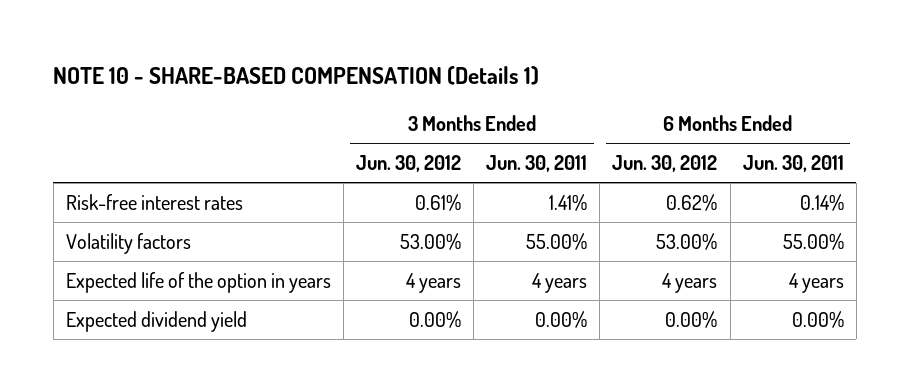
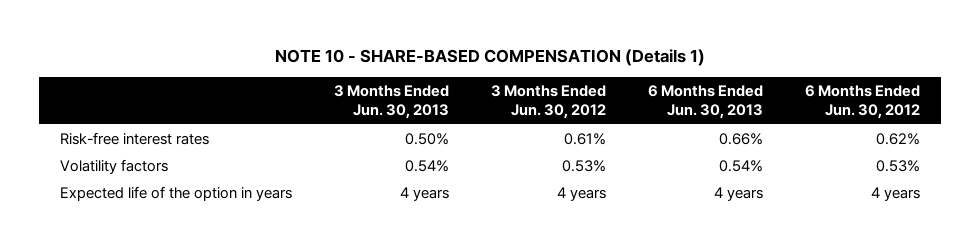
[486,155,588,173] Jun. 30, 2011 -> none
[742,155,844,173] Jun. 30, 2011 -> none
none -> [333,84,449,120] 3 Months Ended Jun. 30, 2013
none -> [647,84,763,120] 6 Months Ended Jun. 30, 2013
[400,232,462,250] 53.00% -> [561,159,606,172] 0.53%
[656,232,718,250] 53.00% -> [875,159,920,172] 0.53%
[65,310,247,332] Expected dividend yield -> none

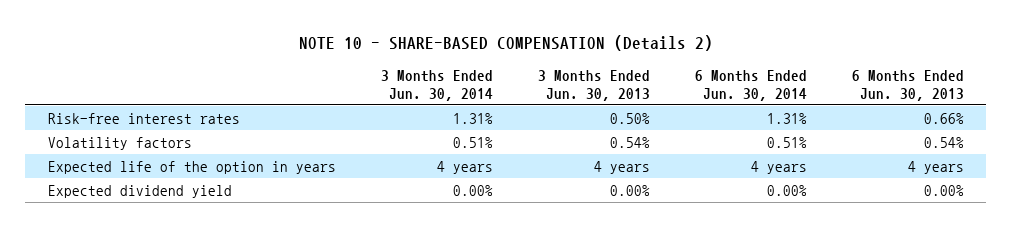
[274,49,705,67] NOTE 10 - SHARE-BASED COMPENSATION (Details 1) -> [298,35,713,52] NOTE 10 - SHARE-BASED COMPENSATION (Details 2)
[490,84,606,120] 3 Months Ended Jun. 30, 2012 -> none
[804,84,920,120] 6 Months Ended Jun. 30, 2012 -> none
none -> [380,70,493,101] 3 Months Ended Jun. 30, 2014
none -> [694,70,807,101] 6 Months Ended Jun. 30, 2014
none -> [47,184,232,198] Expected dividend yield

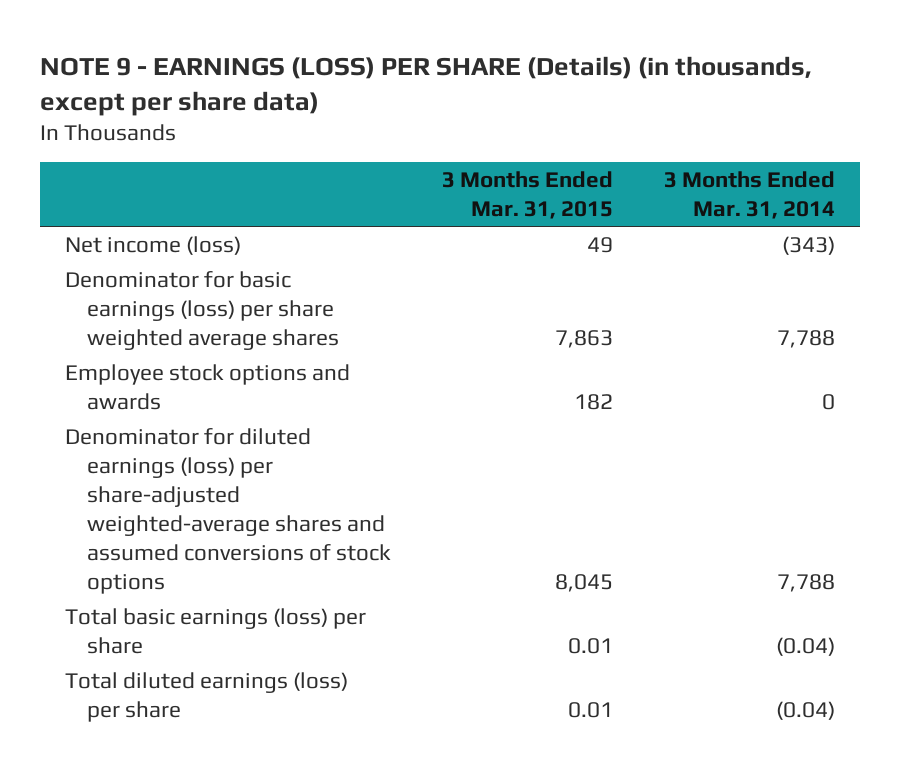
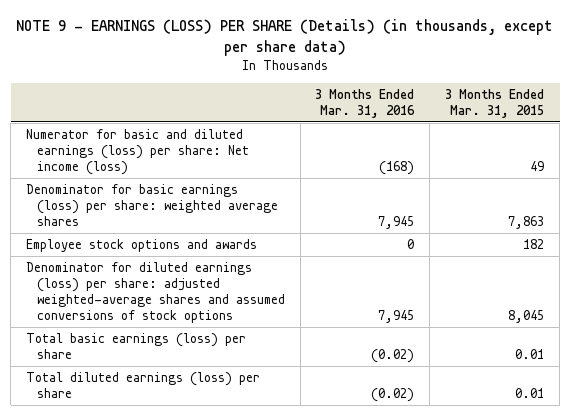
[663,170,835,220] 3 Months Ended Mar. 31, 2014 -> none
none -> [315,89,416,119] 3 Months Ended Mar. 31, 2016
[65,235,242,255] Net income (loss) -> [26,128,249,175] Numerator for basic and diluted earnings (loss) per share: Net income (loss)
[65,270,340,350] Denominator for basic earnings (loss) per share weighted average shares -> [26,183,278,226] Denominator for basic earnings (loss) per share: weighted average shares
[65,427,392,595] Denominator for diluted earnings (loss) per share-adjusted weighted-average shares and assumed conversions of stock options -> [26,261,285,323] Denominator for diluted earnings (loss) per share: adjusted weighted-average shares and assumed conversions of stock options

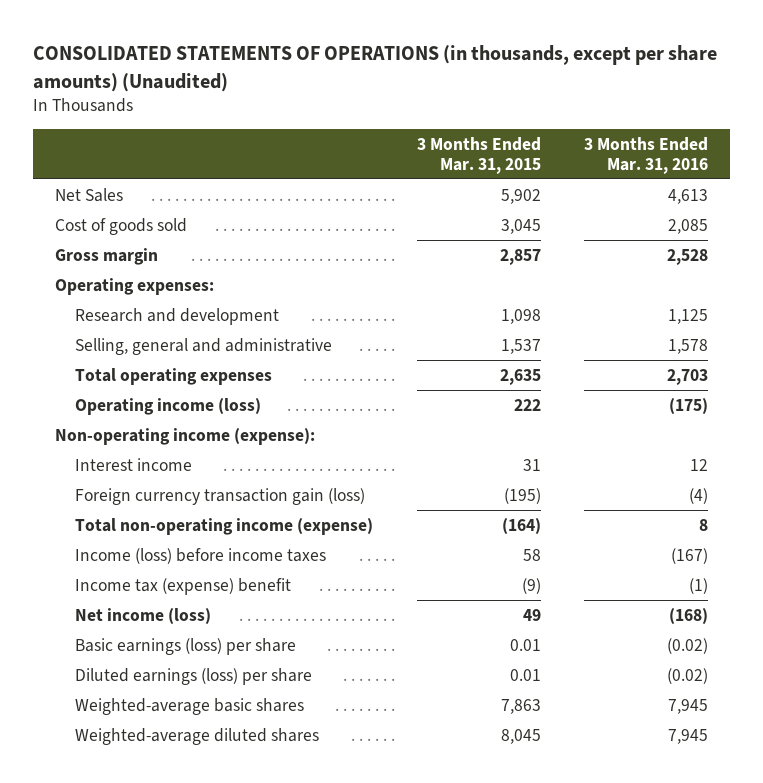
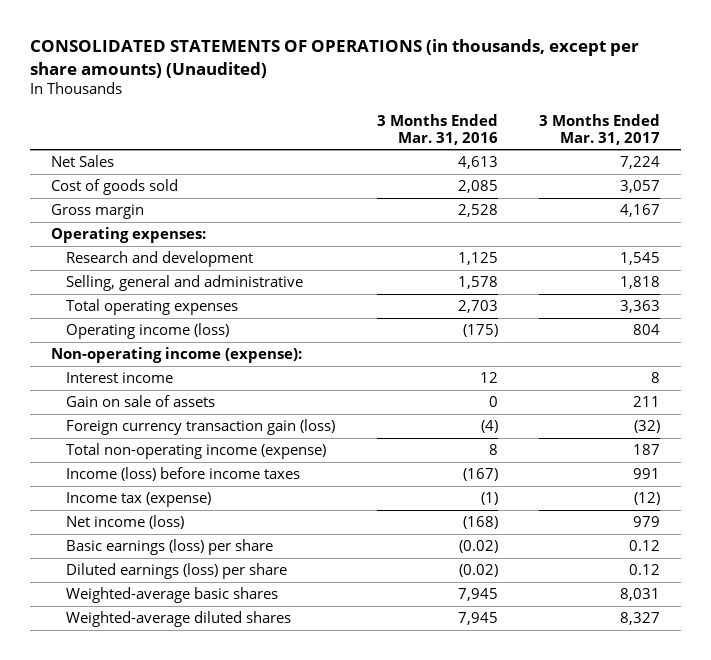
[416,136,541,174] 3 Months Ended Mar. 31, 2015 -> none
none -> [539,113,661,145] 3 Months Ended Mar. 31, 2017
none -> [66,395,216,408] Gain on sale of assets
[75,577,292,595] Income tax (expense) benefit -> [66,492,212,508] Income tax (expense)

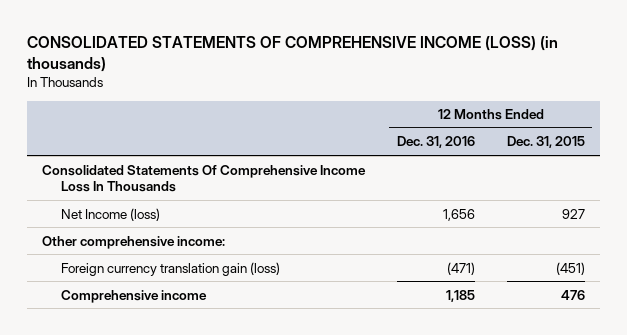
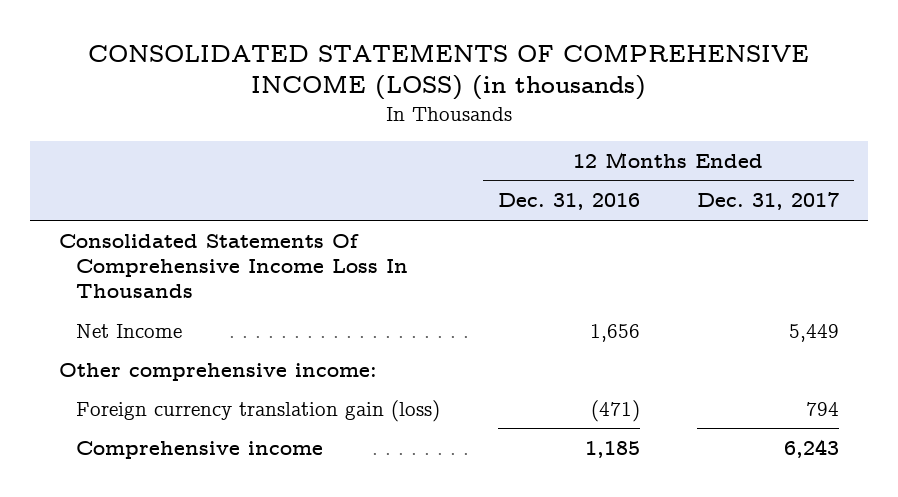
[506,136,585,149] Dec. 31, 2015 -> none
none -> [697,192,840,211] Dec. 31, 2017
[60,207,160,221] Net Income (loss) -> [76,323,183,338] Net Income

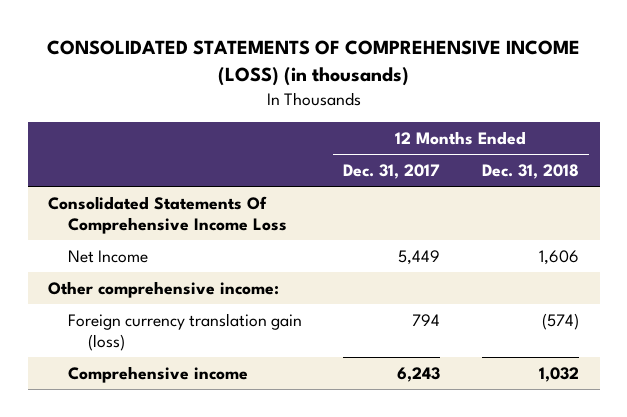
[497,193,640,211] Dec. 31, 2016 -> none
none -> [481,164,579,180] Dec. 31, 2018
[58,233,409,299] Consolidated Statements Of Comprehensive Income Loss In Thousands -> [48,195,287,234] Consolidated Statements Of Comprehensive Income Loss

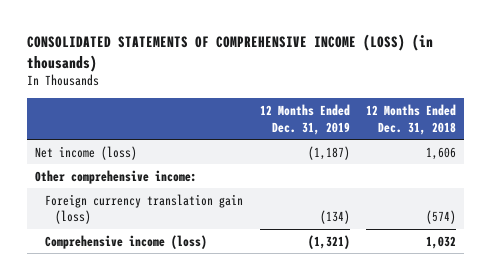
[343,164,441,180] Dec. 31, 2017 -> none
none -> [259,103,350,135] 12 Months Ended Dec. 31, 2019
[48,195,287,234] Consolidated Statements Of Comprehensive Income Loss -> none
[67,249,148,263] Net Income -> [35,145,138,160] Net income (loss)
[67,365,248,383] Comprehensive income -> [45,234,208,249] Comprehensive income (loss)

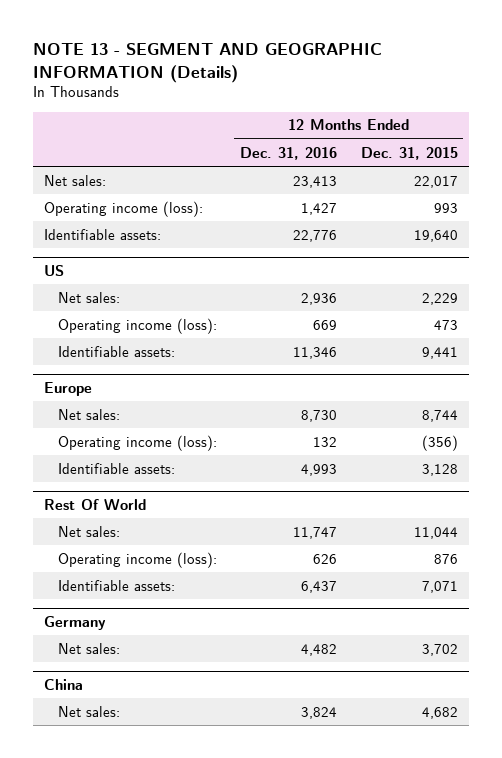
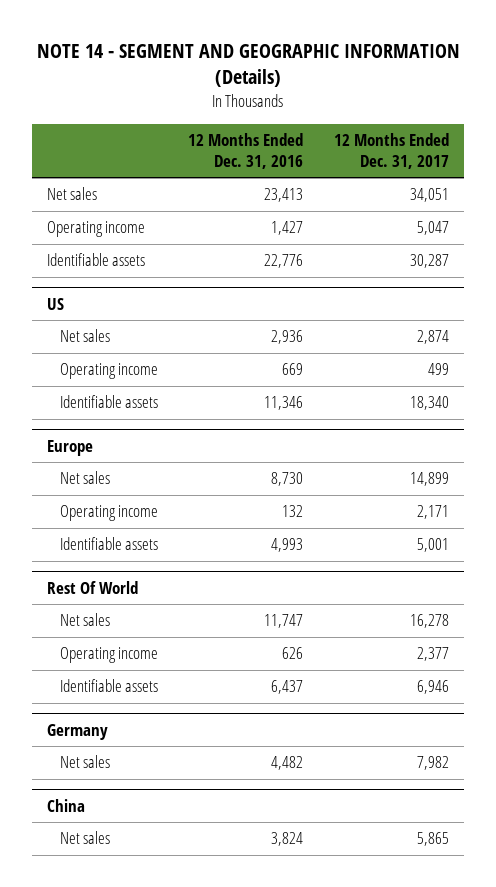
[32,43,382,83] NOTE 13 - SEGMENT AND GEOGRAPHIC INFORMATION (Details) -> [37,44,461,88] NOTE 14 - SEGMENT AND GEOGRAPHIC INFORMATION (Details)
[360,146,458,160] Dec. 31, 2015 -> none
none -> [333,133,449,169] 12 Months Ended Dec. 31, 2017
[44,174,107,186] Net sales: -> [47,187,98,201] Net sales
[44,200,204,217] Operating income (loss): -> [47,221,146,238] Operating income
[44,228,162,240] Identifiable assets: -> [47,253,146,267] Identifiable assets
[58,291,121,303] Net sales: -> [59,329,110,343] Net sales
[58,317,218,334] Operating income (loss): -> [59,363,158,380] Operating income
[58,345,176,357] Identifiable assets: -> [59,395,158,409] Identifiable assets
[58,408,121,420] Net sales: -> [59,471,110,485] Net sales
[58,434,218,451] Operating income (loss): -> [59,505,158,522] Operating income
[58,462,176,474] Identifiable assets: -> [59,537,158,551] Identifiable assets
[58,525,121,537] Net sales: -> [59,613,110,627] Net sales
[58,551,218,568] Operating income (loss): -> [59,647,158,664] Operating income
[58,579,176,591] Identifiable assets: -> [59,679,158,693] Identifiable assets
[58,642,121,654] Net sales: -> [59,755,110,769] Net sales
[58,705,121,717] Net sales: -> [59,831,110,845] Net sales

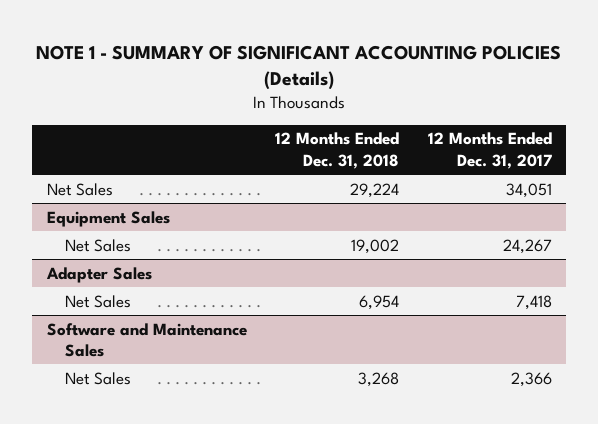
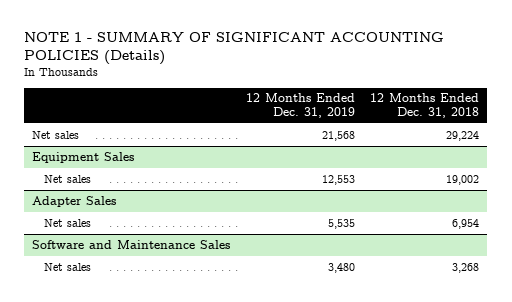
[427,132,552,169] 12 Months Ended Dec. 31, 2017 -> none
none -> [245,93,355,119] 12 Months Ended Dec. 31, 2019
[46,182,113,196] Net Sales -> [32,130,80,139] Net sales
[64,238,131,252] Net Sales -> [43,174,91,183] Net sales
[64,294,131,308] Net Sales -> [43,218,91,227] Net sales
[64,371,131,385] Net Sales -> [43,262,91,271] Net sales

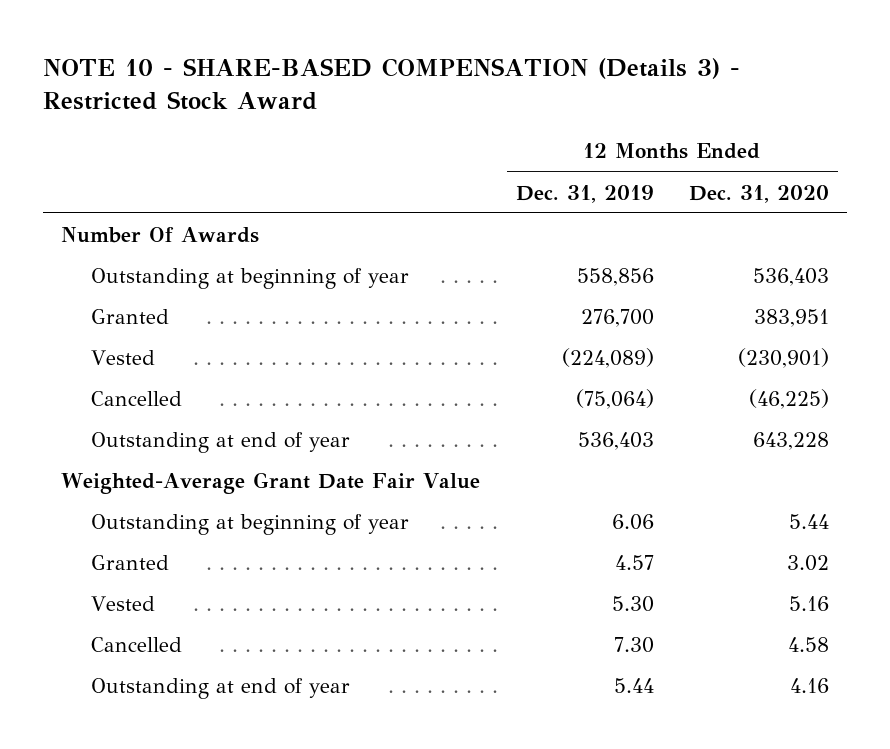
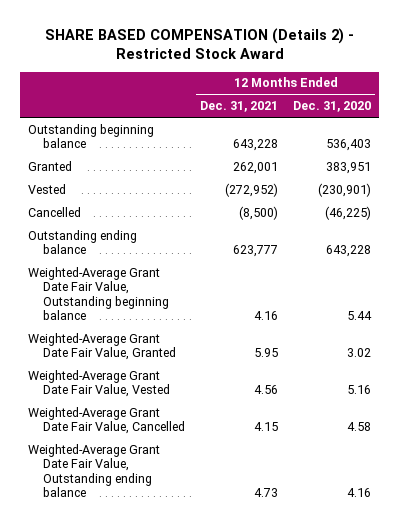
[43,58,741,110] NOTE 10 - SHARE-BASED COMPENSATION (Details 3) - Restricted Stock Award -> [44,27,354,60] SHARE BASED COMPENSATION (Details 2) - Restricted Stock Award
[515,184,654,203] Dec. 31, 2019 -> none
none -> [199,101,278,113] Dec. 31, 2021
[61,227,260,244] Number Of Awards -> none
[91,268,410,290] Outstanding at beginning of year -> [27,123,154,149] Outstanding beginning balance
[61,472,481,495] Weighted-Average Grant Date Fair Value -> none
[91,432,351,454] Outstanding at end of year -> [27,229,137,255] Outstanding ending balance
[91,514,410,536] Outstanding at beginning of year -> [27,266,169,321] Weighted-Average Grant Date Fair Value, Outstanding beginning balance
[91,555,170,571] Granted -> [27,332,176,361] Weighted-Average Grant Date Fair Value, Granted
[91,596,156,612] Vested -> [27,369,170,398] Weighted-Average Grant Date Fair Value, Vested
[91,637,183,653] Cancelled -> [27,406,185,435] Weighted-Average Grant Date Fair Value, Cancelled
[91,678,351,700] Outstanding at end of year -> [27,443,160,498] Weighted-Average Grant Date Fair Value, Outstanding ending balance

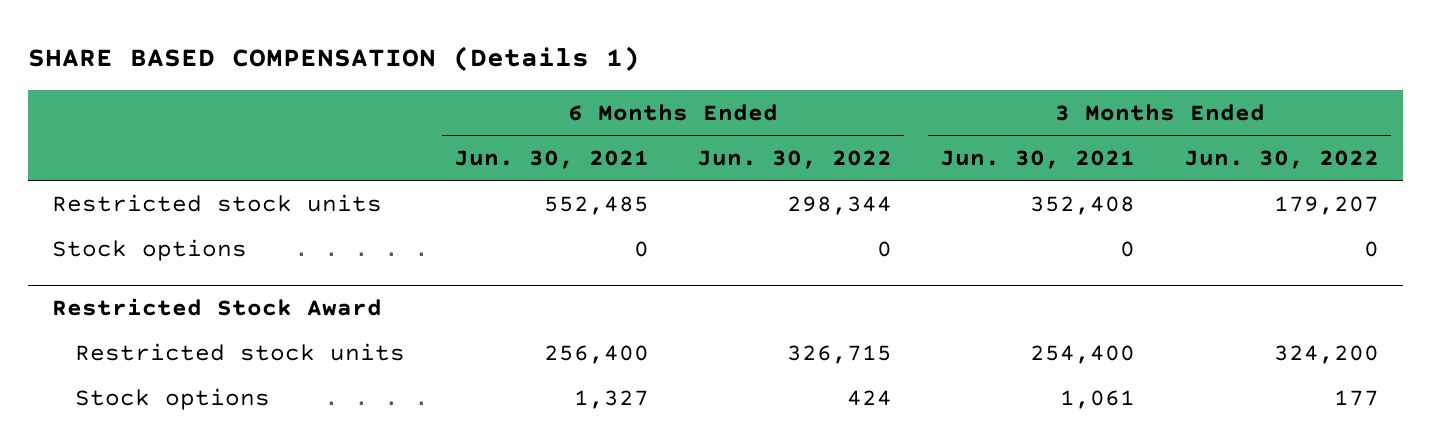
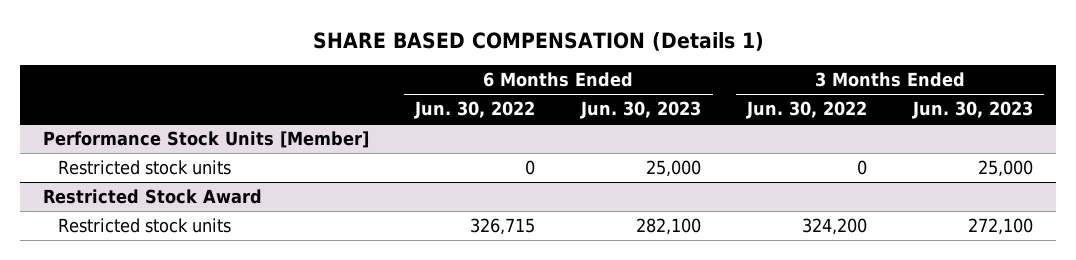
[453,150,649,170] Jun. 30, 2021 -> none
[940,150,1136,170] Jun. 30, 2021 -> none
none -> [580,101,702,120] Jun. 30, 2023
none -> [911,101,1033,120] Jun. 30, 2023
[51,238,247,261] Stock options -> none
none -> [43,130,370,148] Performance Stock Units [Member]
[787,195,893,215] 298,344 -> [525,159,536,175] 0
[1273,195,1379,215] 179,207 -> [856,159,867,175] 0
[75,387,271,410] Stock options -> none

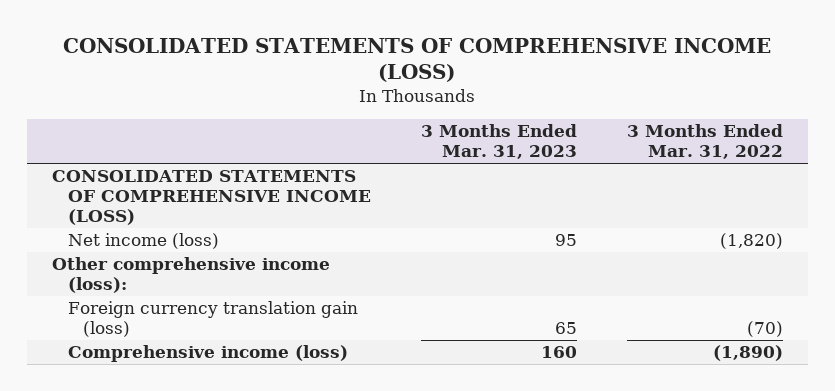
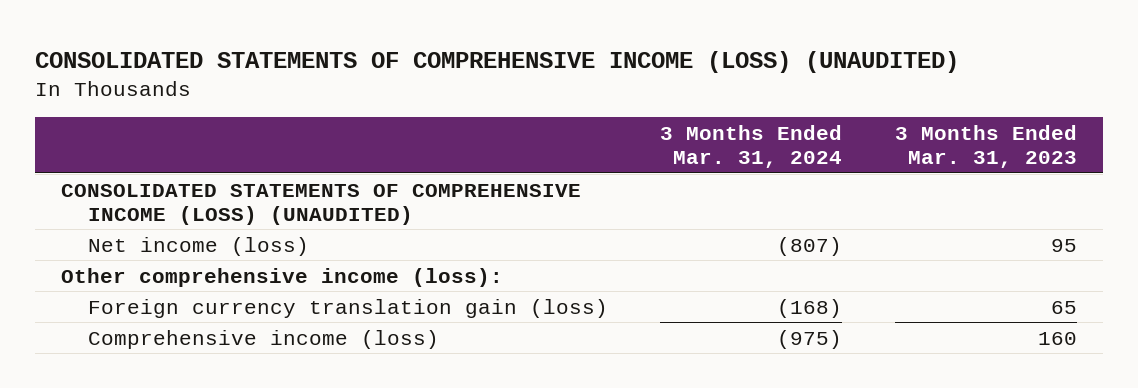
[63,38,772,83] CONSOLIDATED STATEMENTS OF COMPREHENSIVE INCOME (LOSS) -> [35,50,960,73] CONSOLIDATED STATEMENTS OF COMPREHENSIVE INCOME (LOSS) (UNAUDITED)
[626,124,783,160] 3 Months Ended Mar. 31, 2022 -> none
none -> [660,124,843,169] 3 Months Ended Mar. 31, 2024
[52,170,371,225] CONSOLIDATED STATEMENTS OF COMPREHENSIVE INCOME (LOSS) -> [61,183,582,225] CONSOLIDATED STATEMENTS OF COMPREHENSIVE INCOME (LOSS) (UNAUDITED)

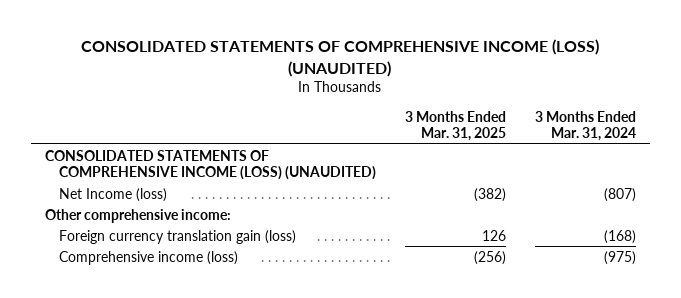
[894,124,1077,169] 3 Months Ended Mar. 31, 2023 -> none
none -> [404,110,506,142] 3 Months Ended Mar. 31, 2025
[87,236,309,256] Net income (loss) -> [58,187,167,202] Net Income (loss)
[61,267,504,287] Other comprehensive income (loss): -> [45,208,232,223] Other comprehensive income:

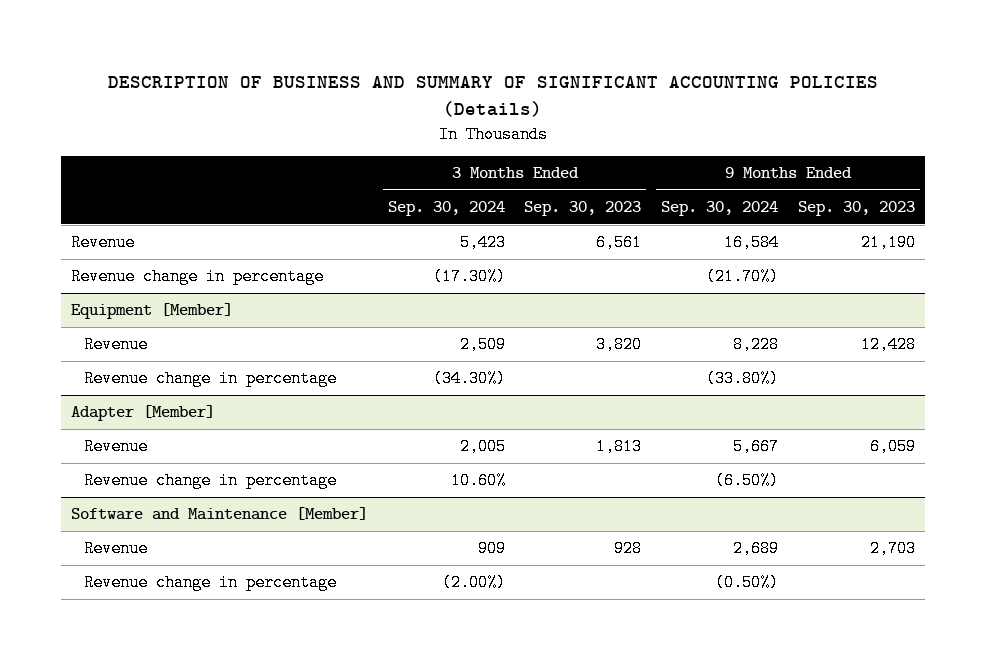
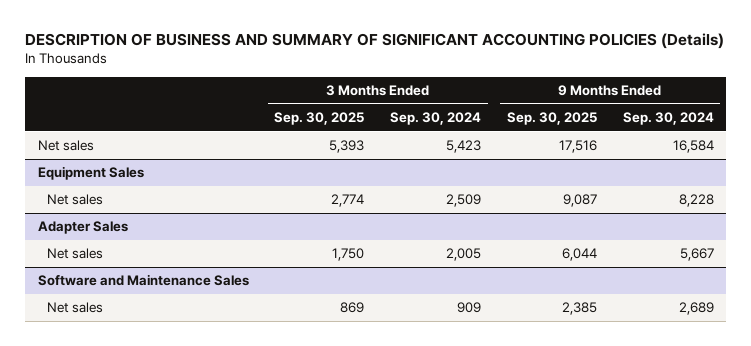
[524,201,642,217] Sep. 30, 2023 -> none
[798,201,916,217] Sep. 30, 2023 -> none
none -> [274,111,365,125] Sep. 30, 2025
none -> [506,111,597,125] Sep. 30, 2025
[70,268,324,286] Revenue change in percentage -> none
[70,303,233,320] Equipment [Member] -> none
[83,370,337,388] Revenue change in percentage -> none
[83,472,337,490] Revenue change in percentage -> none
[83,574,337,592] Revenue change in percentage -> none
[70,234,135,252] Revenue -> [37,140,94,152] Net sales
none -> [37,166,144,181] Equipment Sales
[83,336,148,354] Revenue -> [47,194,104,206] Net sales
[70,405,215,422] Adapter [Member] -> [37,221,128,235] Adapter Sales
[83,438,148,456] Revenue -> [47,248,104,260] Net sales
[70,507,368,521] Software and Maintenance [Member] -> [37,274,249,287] Software and Maintenance Sales
[83,540,148,558] Revenue -> [47,302,104,314] Net sales

